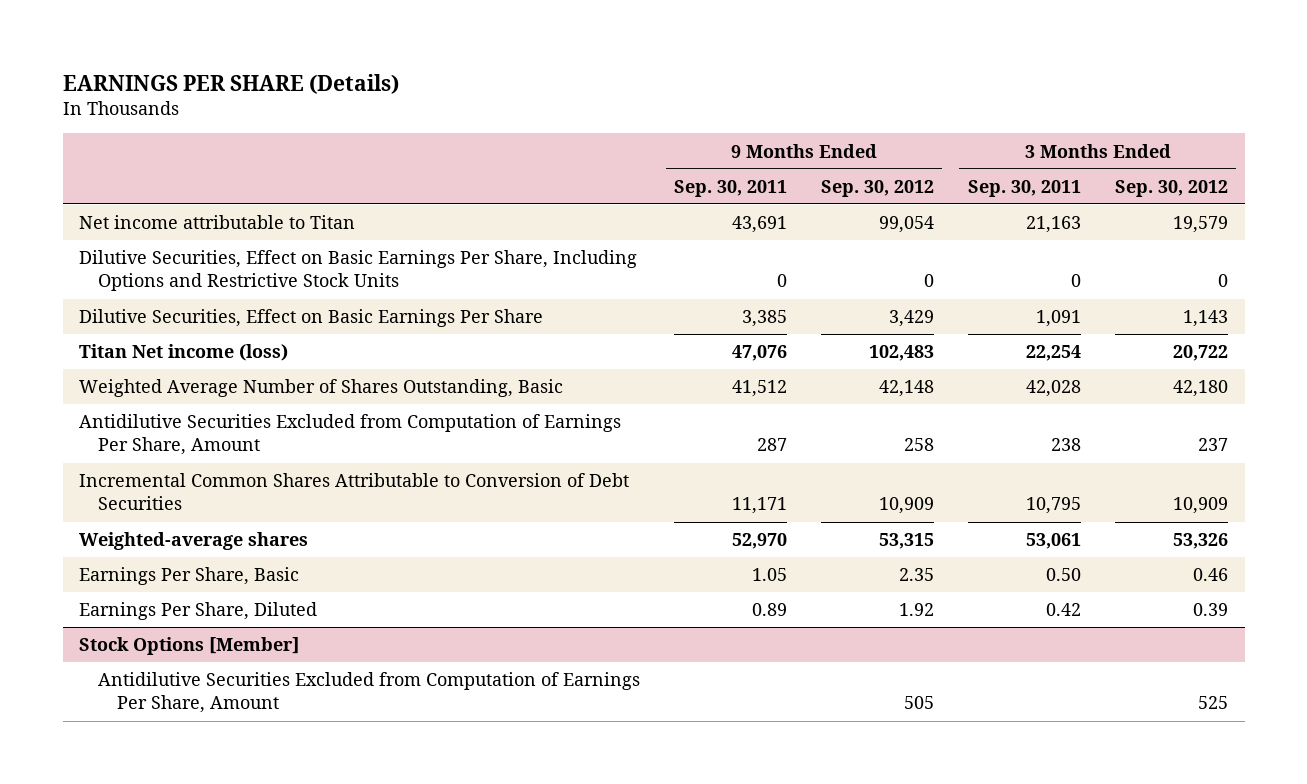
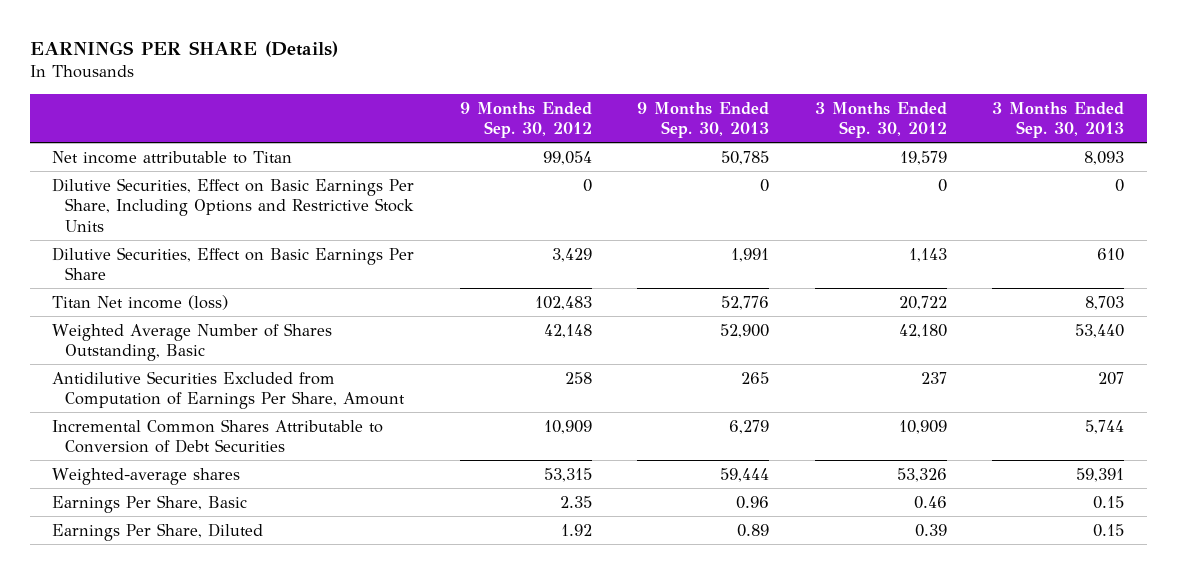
[673,179,787,197] Sep. 30, 2011 -> none
[967,179,1081,197] Sep. 30, 2011 -> none
none -> [637,101,770,139] 9 Months Ended Sep. 30, 2013
none -> [992,101,1125,139] 3 Months Ended Sep. 30, 2013
[79,637,300,656] Stock Options [Member] -> none
[98,672,641,714] Antidilutive Securities Excluded from Computation of Earnings Per Share, Amount -> none

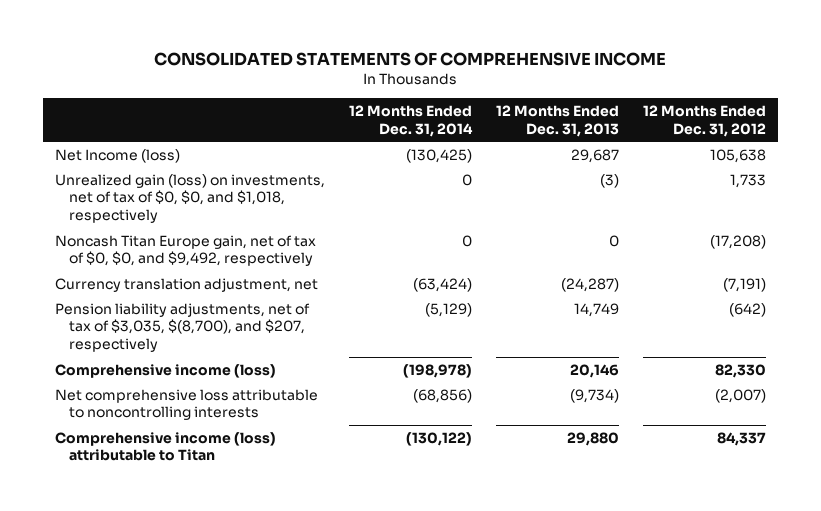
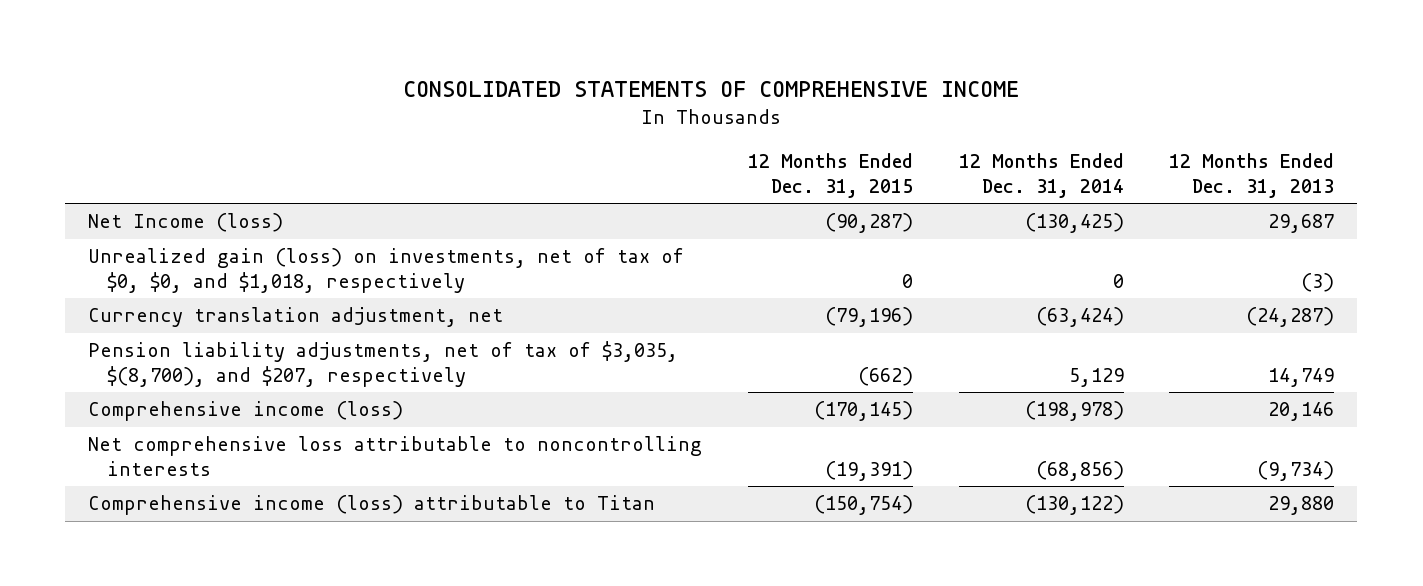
[643,104,767,137] 12 Months Ended Dec. 31, 2012 -> none
none -> [747,153,913,198] 12 Months Ended Dec. 31, 2015
[54,234,316,267] Noncash Titan Europe gain, net of tax of $0, $0, and $9,492, respectively -> none
[424,302,472,317] (5,129) -> [1068,367,1124,387] 5,129

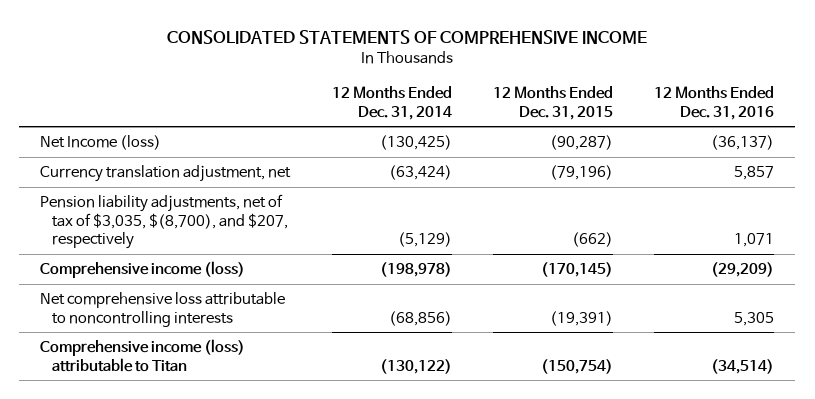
[1169,153,1335,198] 12 Months Ended Dec. 31, 2013 -> none
none -> [654,86,775,120] 12 Months Ended Dec. 31, 2016
[88,248,685,293] Unrealized gain (loss) on investments, net of tax of $0, $0, and $1,018, respectively -> none
[1068,367,1124,387] 5,129 -> [397,232,452,248] (5,129)

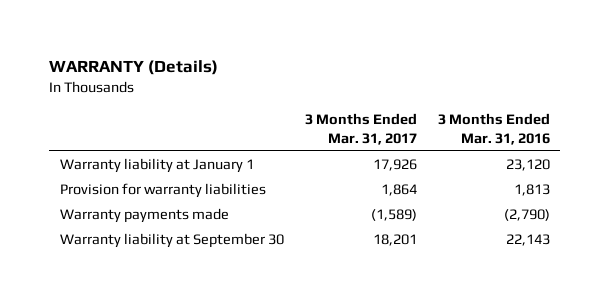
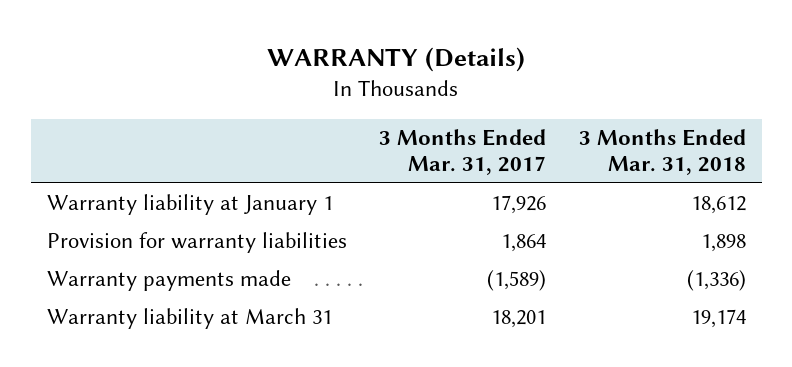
[437,112,550,145] 3 Months Ended Mar. 31, 2016 -> none
none -> [578,129,746,176] 3 Months Ended Mar. 31, 2018
[59,233,284,249] Warranty liability at September 30 -> [46,308,332,330] Warranty liability at March 31

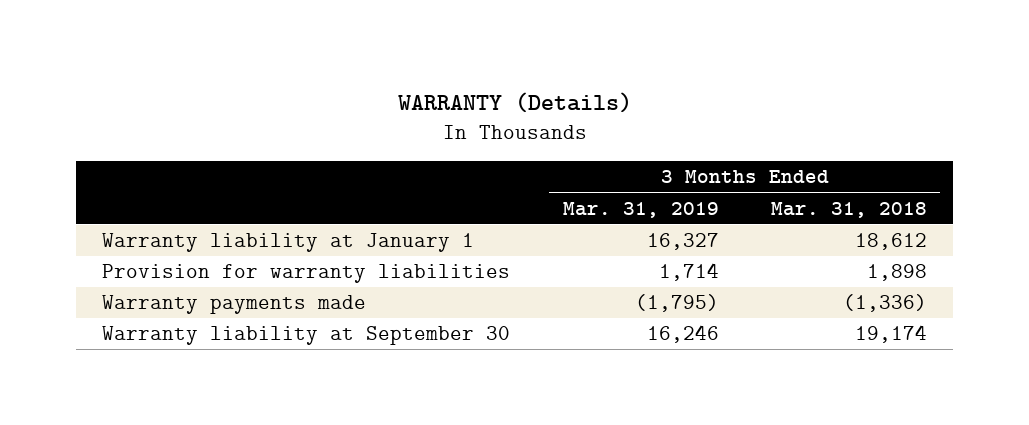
[379,129,547,176] 3 Months Ended Mar. 31, 2017 -> none
none -> [562,201,719,218] Mar. 31, 2019
[46,308,332,330] Warranty liability at March 31 -> [102,326,511,346] Warranty liability at September 30

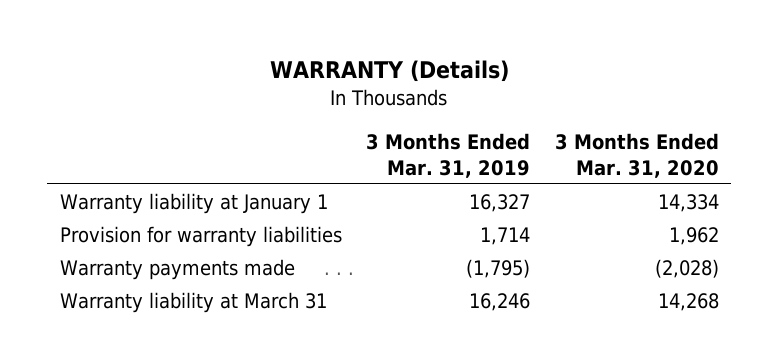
[770,201,927,218] Mar. 31, 2018 -> none
none -> [554,133,719,178] 3 Months Ended Mar. 31, 2020
[102,326,511,346] Warranty liability at September 30 -> [59,291,327,313] Warranty liability at March 31

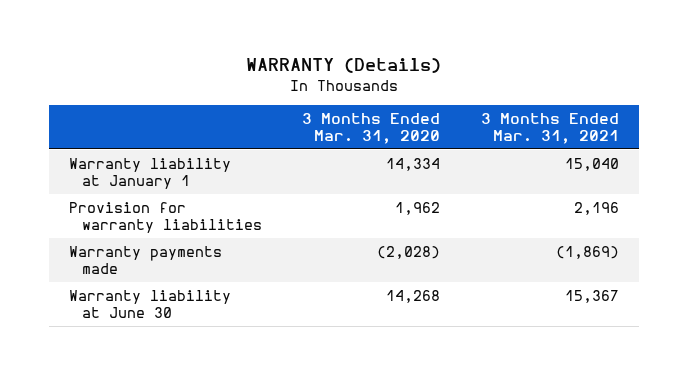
[366,133,531,178] 3 Months Ended Mar. 31, 2019 -> none
none -> [480,112,619,144] 3 Months Ended Mar. 31, 2021
[59,291,327,313] Warranty liability at March 31 -> [68,289,231,318] Warranty liability at June 30

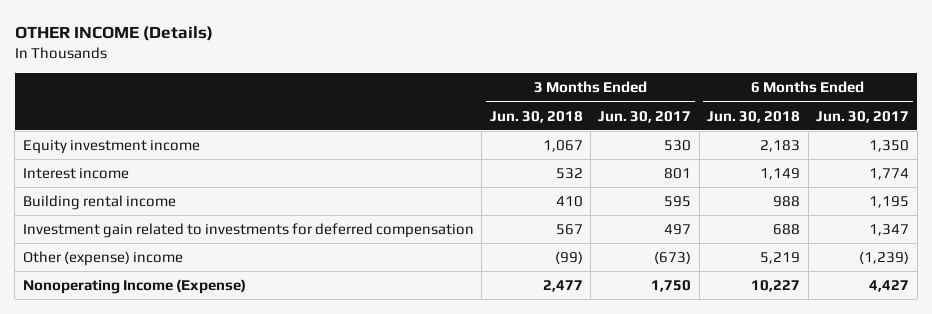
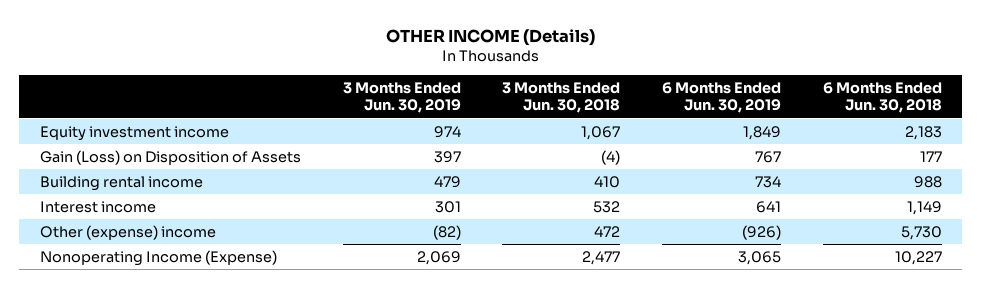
[598,110,692,123] Jun. 30, 2017 -> none
[816,110,910,123] Jun. 30, 2017 -> none
none -> [342,81,461,114] 3 Months Ended Jun. 30, 2019
none -> [662,81,782,114] 6 Months Ended Jun. 30, 2019
none -> [40,149,302,165] Gain (Loss) on Disposition of Assets
[22,223,474,239] Investment gain related to investments for deferred compensation -> none
[22,168,129,180] Interest income -> [40,200,157,213] Interest income
[554,251,583,265] (99) -> [594,225,621,237] 472
[760,252,801,265] 5,219 -> [900,225,942,240] 5,730

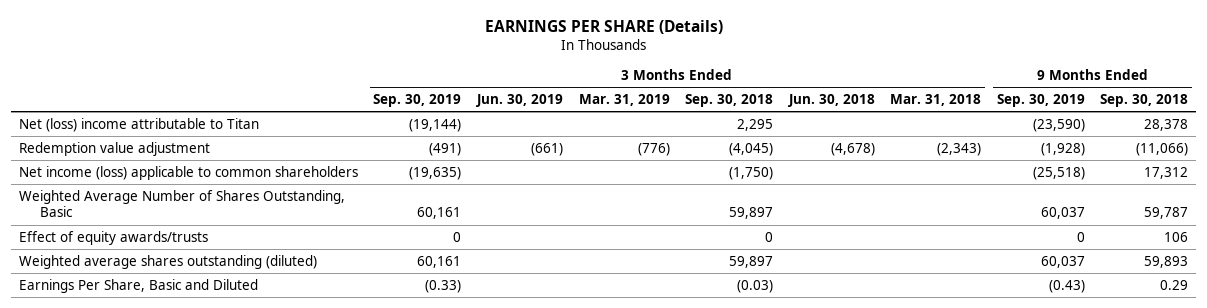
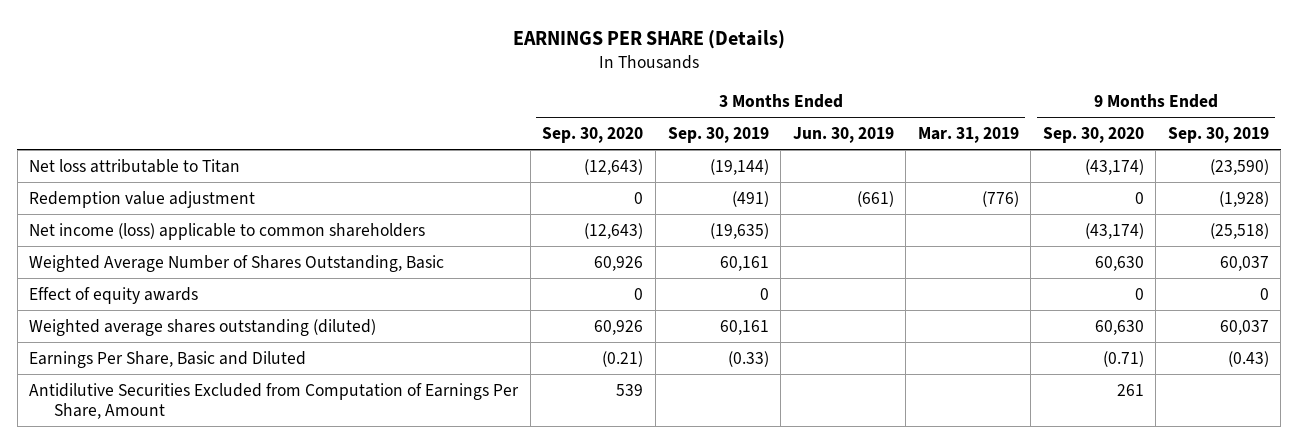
[685,94,774,108] Sep. 30, 2018 -> none
[787,94,875,108] Jun. 30, 2018 -> none
[890,94,982,107] Mar. 31, 2018 -> none
[1100,94,1189,108] Sep. 30, 2018 -> none
none -> [542,127,644,144] Sep. 30, 2020
none -> [1042,127,1144,144] Sep. 30, 2020
[18,117,259,132] Net (loss) income attributable to Titan -> [29,158,241,173] Net loss attributable to Titan
[18,230,208,245] Effect of equity awards/trusts -> [29,286,199,304] Effect of equity awards
none -> [29,382,520,419] Antidilutive Securities Excluded from Computation of Earnings Per Share, Amount

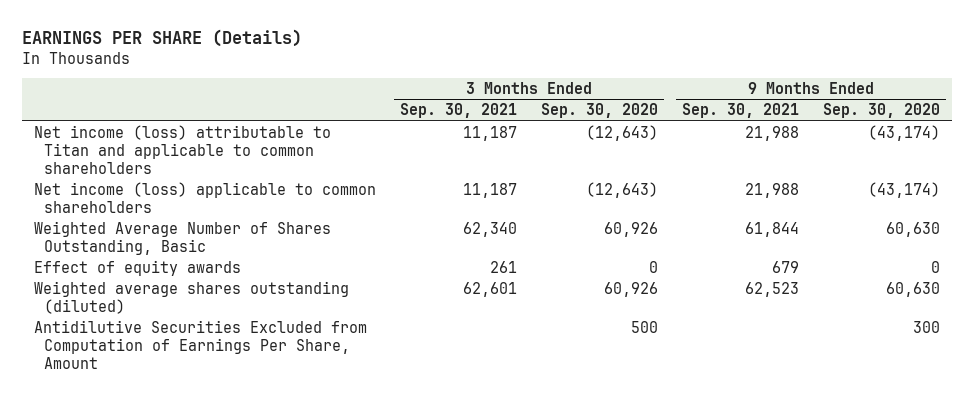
[667,127,769,144] Sep. 30, 2019 -> none
[792,127,894,144] Jun. 30, 2019 -> none
[917,127,1019,144] Mar. 31, 2019 -> none
[1167,127,1269,144] Sep. 30, 2019 -> none
none -> [399,103,517,119] Sep. 30, 2021
none -> [682,103,800,119] Sep. 30, 2021
[29,190,256,208] Redemption value adjustment -> none
[29,158,241,173] Net loss attributable to Titan -> [33,124,331,174] Net income (loss) attributable to Titan and applicable to common shareholders
[29,350,307,368] Earnings Per Share, Basic and Diluted -> none
[616,383,644,396] 539 -> [630,320,658,333] 500
[1116,383,1144,396] 261 -> [913,320,941,333] 300

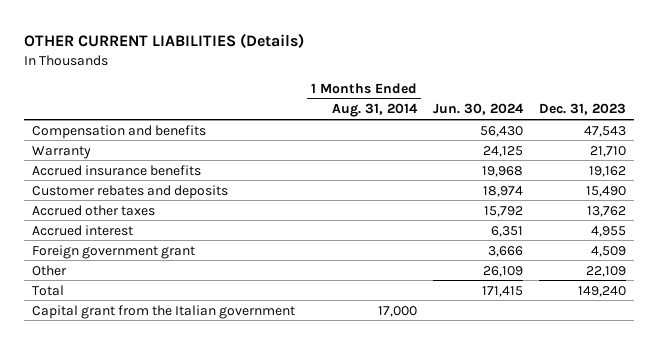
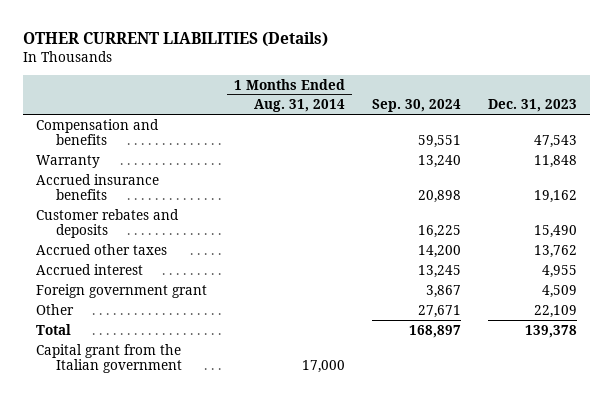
[433,103,525,116] Jun. 30, 2024 -> none
none -> [371,99,461,113] Sep. 30, 2024
[590,145,627,157] 21,710 -> [533,154,577,168] 11,848
[578,285,627,297] 149,240 -> [524,324,577,338] 139,378

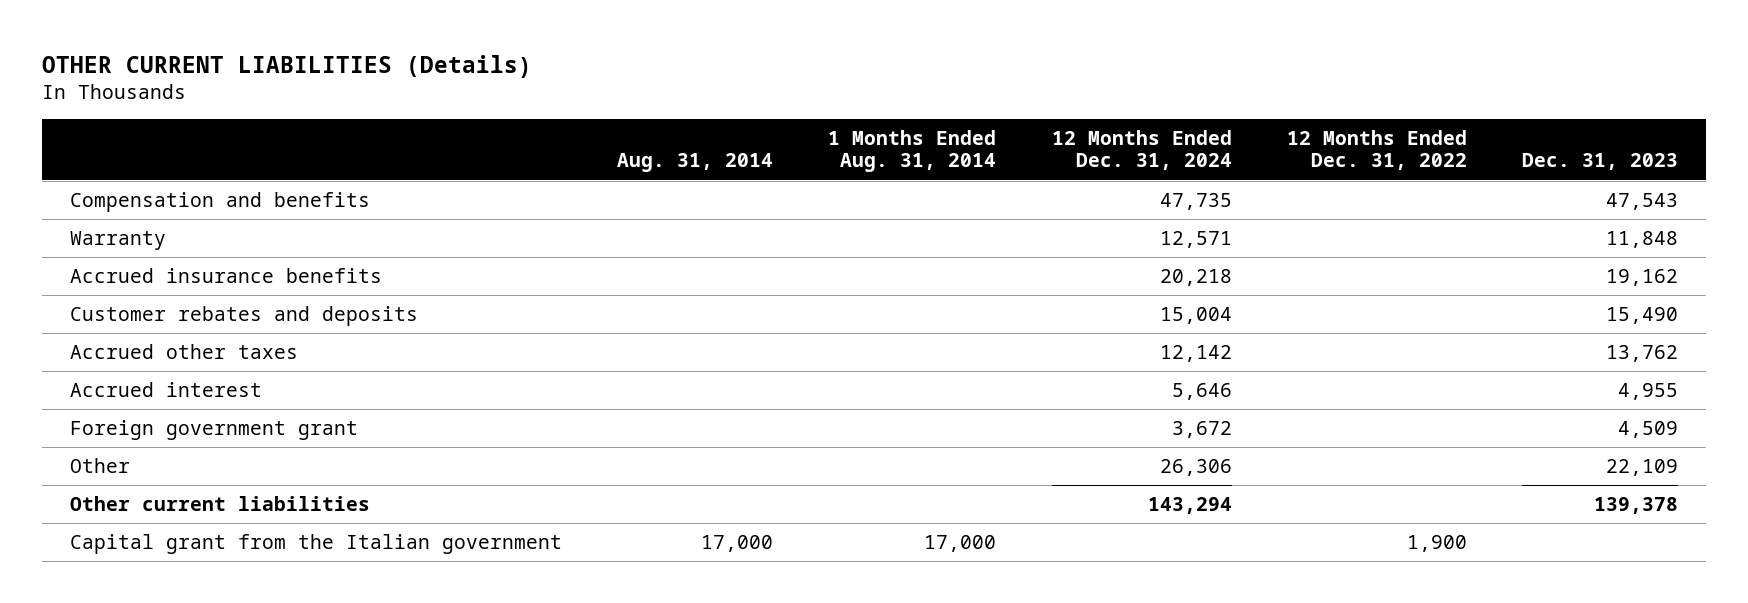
[371,99,461,113] Sep. 30, 2024 -> none
none -> [617,153,774,173] Aug. 31, 2014
none -> [1051,129,1232,171] 12 Months Ended Dec. 31, 2024
none -> [1287,129,1468,171] 12 Months Ended Dec. 31, 2022
[36,323,72,335] Total -> [69,496,370,512] Other current liabilities

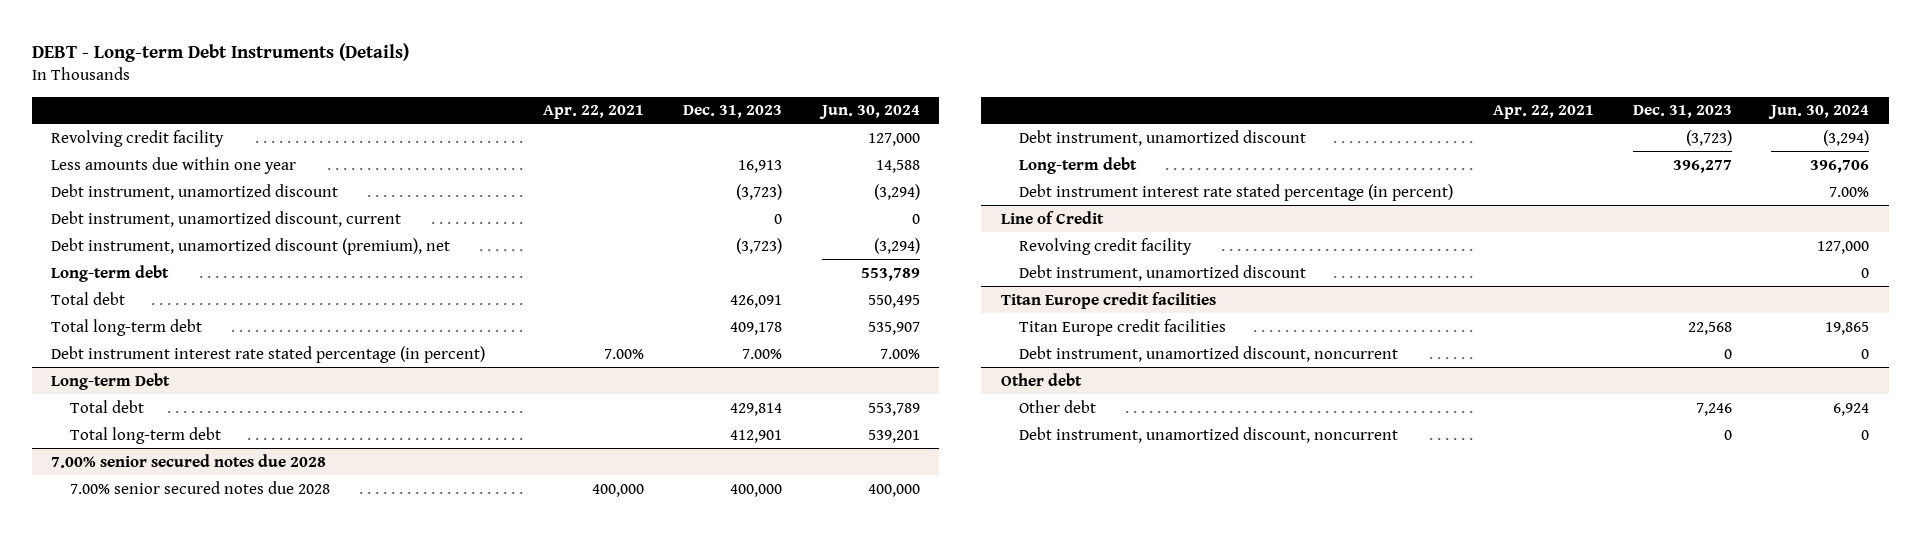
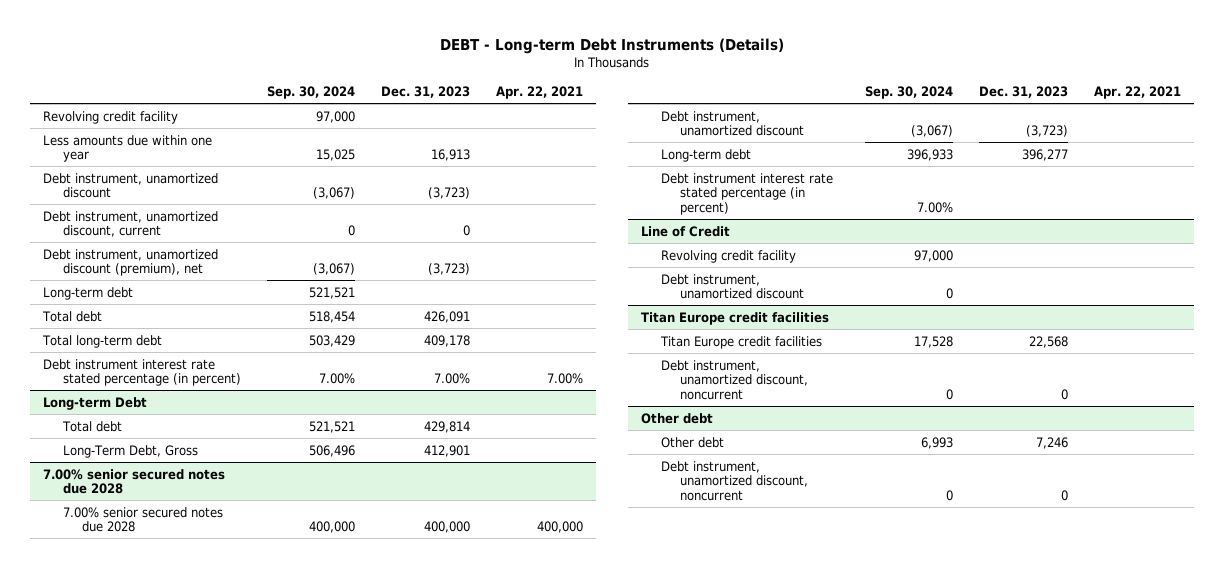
[818,105,920,120] Jun. 30, 2024 -> none
none -> [266,85,355,99] Sep. 30, 2024
[69,426,221,444] Total long-term debt -> [62,444,198,458] Long-Term Debt, Gross

